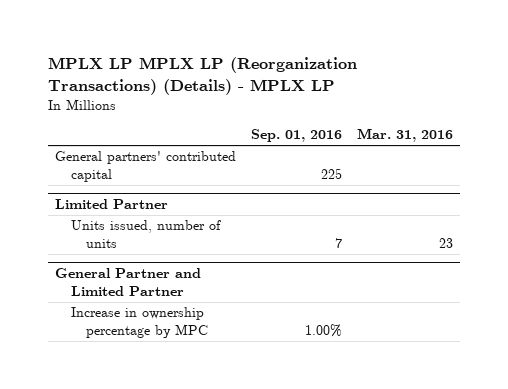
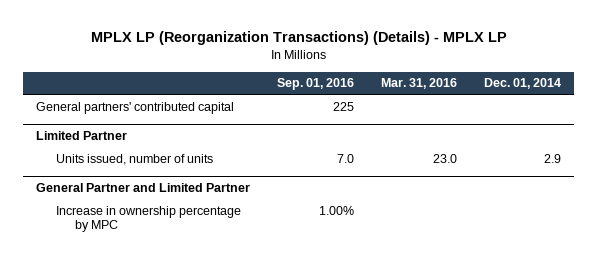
[47,57,357,96] MPLX LP MPLX LP (Reorganization Transactions) (Details) - MPLX LP -> [90,31,507,46] MPLX LP (Reorganization Transactions) (Details) - MPLX LP
none -> [483,78,561,90] Dec. 01, 2014
[334,238,342,249] 7 -> [337,153,355,163] 7.0
[438,238,453,249] 23 -> [432,153,457,163] 23.0

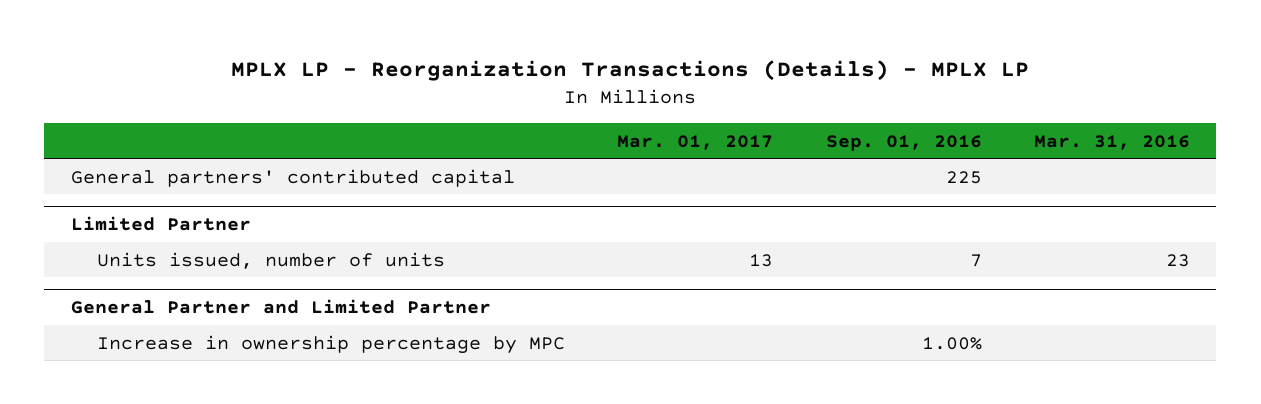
[90,31,507,46] MPLX LP (Reorganization Transactions) (Details) - MPLX LP -> [231,59,1030,81] MPLX LP - Reorganization Transactions (Details) - MPLX LP
[483,78,561,90] Dec. 01, 2014 -> none
none -> [617,134,774,150] Mar. 01, 2017
[337,153,355,163] 7.0 -> [969,253,982,267] 7
[432,153,457,163] 23.0 -> [1166,253,1191,267] 23

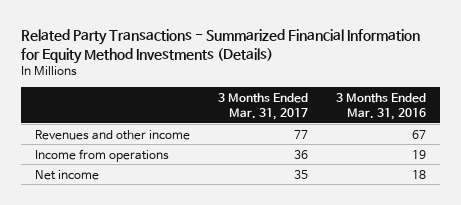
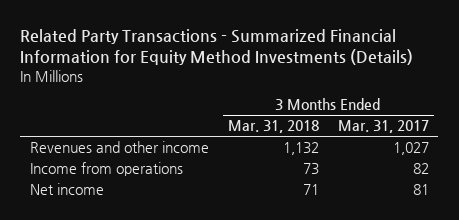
[336,92,427,120] 3 Months Ended Mar. 31, 2016 -> none
none -> [227,120,319,134] Mar. 31, 2018
[294,129,309,139] 77 -> [392,142,429,156] 1,027
[294,149,309,159] 36 -> [412,163,429,175] 82
[294,169,309,179] 35 -> [412,184,429,196] 81

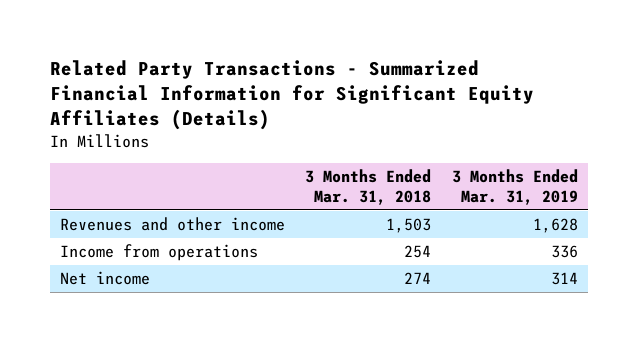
[20,29,414,66] Related Party Transactions - Summarized Financial Information for Equity Method Investments (Details) -> [49,59,534,130] Related Party Transactions - Summarized Financial Information for Significant Equity Affiliates (Details)
[337,120,429,134] Mar. 31, 2017 -> none
none -> [451,168,578,206] 3 Months Ended Mar. 31, 2019
[282,142,319,156] 1,132 -> [386,218,432,234] 1,503
[302,163,319,176] 73 -> [404,245,432,259] 254
[302,184,319,196] 71 -> [404,272,432,285] 274

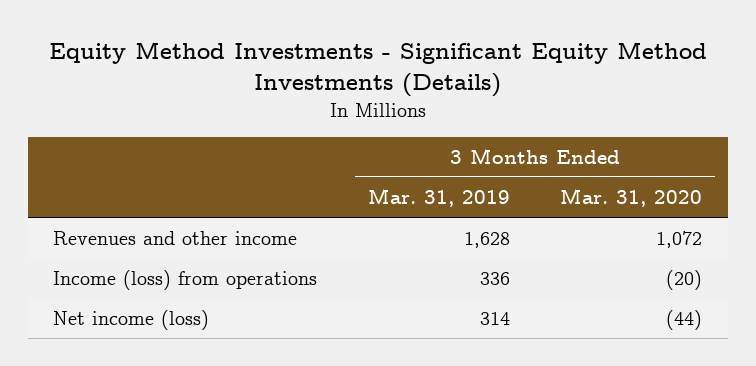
[49,59,534,130] Related Party Transactions - Summarized Financial Information for Significant Equity Affiliates (Details) -> [48,41,707,97] Equity Method Investments - Significant Equity Method Investments (Details)
[305,168,432,206] 3 Months Ended Mar. 31, 2018 -> none
none -> [560,187,703,207] Mar. 31, 2020
[59,244,258,262] Income from operations -> [53,269,318,290] Income (loss) from operations
[59,271,150,286] Net income -> [53,309,210,330] Net income (loss)

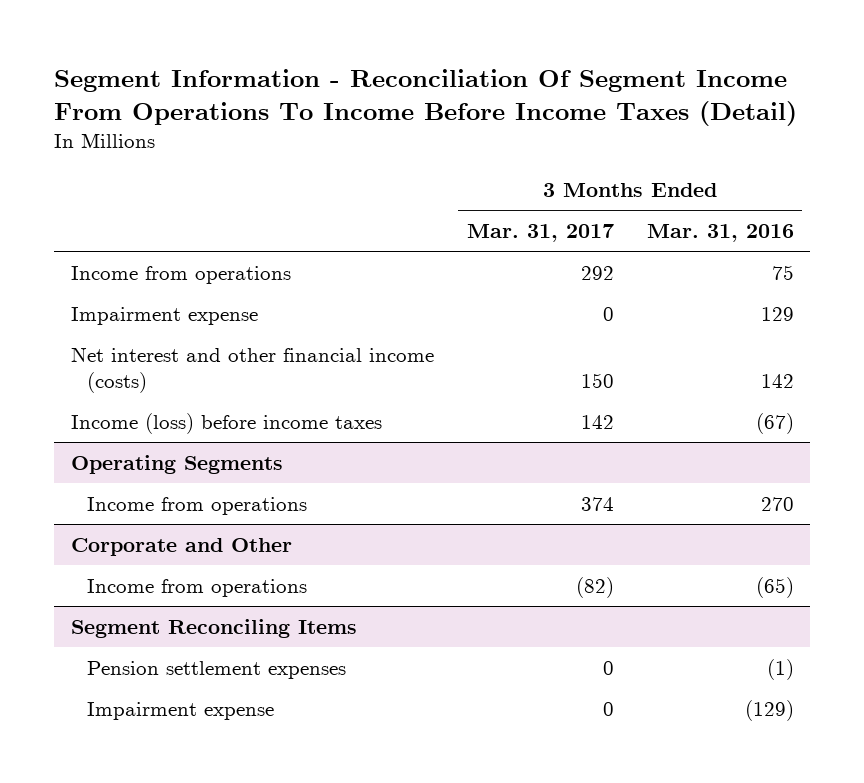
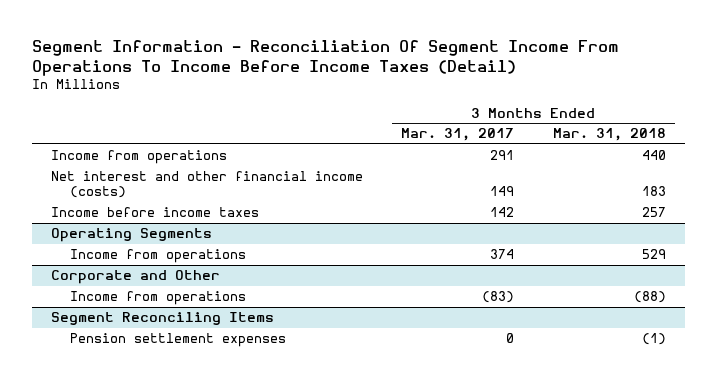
[646,224,794,243] Mar. 31, 2016 -> none
none -> [552,128,666,142] Mar. 31, 2018
[70,306,258,325] Impairment expense -> none
[580,265,614,280] 292 -> [490,150,515,161] 291
[580,373,614,389] 150 -> [490,186,515,197] 149
[70,412,382,434] Income (loss) before income taxes -> [51,207,260,218] Income before income taxes
[575,576,614,598] (82) -> [482,291,515,304] (83)
[86,701,274,720] Impairment expense -> none

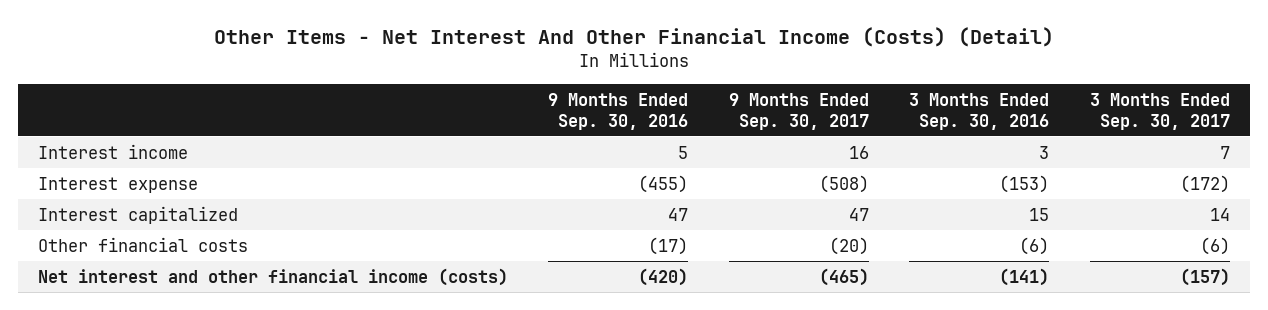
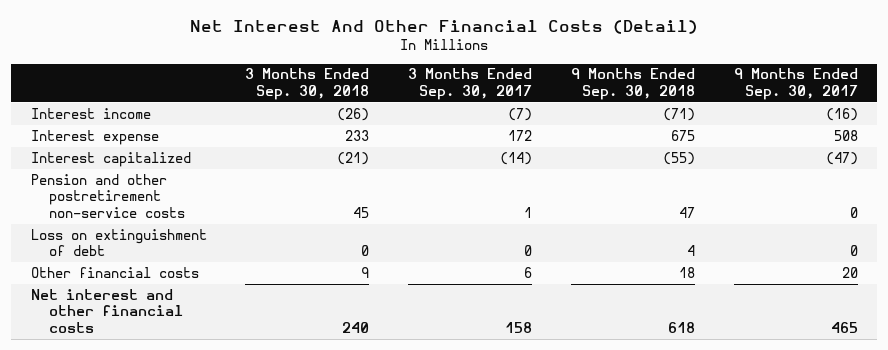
[213,27,1054,48] Other Items - Net Interest And Other Financial Income (Costs) (Detail) -> [190,20,699,35] Net Interest And Other Financial Costs (Detail)
[548,92,689,130] 9 Months Ended Sep. 30, 2016 -> none
[909,92,1050,130] 3 Months Ended Sep. 30, 2016 -> none
none -> [245,68,370,100] 3 Months Ended Sep. 30, 2018
none -> [570,68,695,100] 9 Months Ended Sep. 30, 2018
[848,145,869,159] 16 -> [825,107,858,121] (16)
[1219,145,1230,159] 7 -> [508,107,533,121] (7)
[818,174,869,193] (508) -> [833,129,858,141] 508
[1179,174,1230,193] (172) -> [508,129,533,141] 172
[848,207,869,221] 47 -> [825,151,858,165] (47)
[1209,207,1230,221] 14 -> [500,151,533,165] (14)
none -> [30,173,185,219] Pension and other postretirement non-service costs
none -> [30,228,207,257] Loss on extinguishment of debt
[828,236,869,255] (20) -> [841,266,858,278] 20
[1199,236,1230,255] (6) -> [524,266,533,278] 6
[38,267,509,286] Net interest and other financial income (costs) -> [30,288,183,334] Net interest and other financial costs
[818,267,869,286] (465) -> [830,322,858,334] 465
[1179,267,1230,286] (157) -> [505,322,533,334] 158

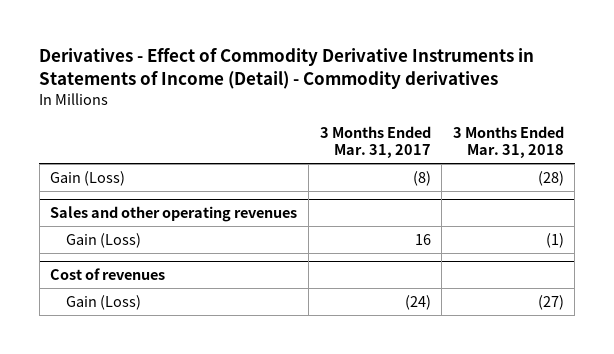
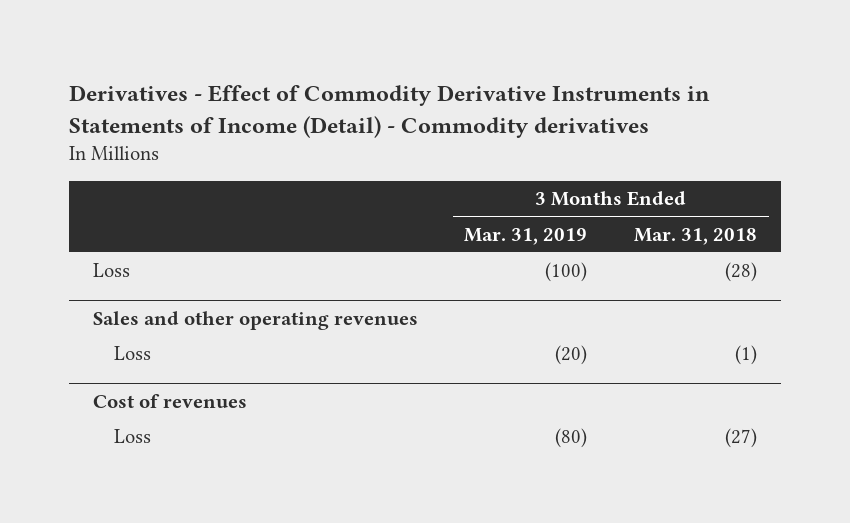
[319,126,431,159] 3 Months Ended Mar. 31, 2017 -> none
none -> [464,227,588,245] Mar. 31, 2019
[50,170,126,186] Gain (Loss) -> [92,263,130,278] Loss
[65,232,141,248] Gain (Loss) -> [114,346,152,361] Loss
[65,294,141,310] Gain (Loss) -> [114,429,152,444] Loss

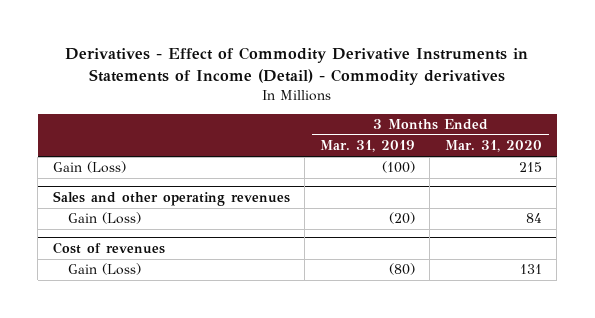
[634,227,758,245] Mar. 31, 2018 -> none
none -> [444,140,542,153] Mar. 31, 2020
[92,263,130,278] Loss -> [52,161,126,174] Gain (Loss)
[114,346,152,361] Loss -> [68,212,142,225] Gain (Loss)
[114,429,152,444] Loss -> [68,263,142,276] Gain (Loss)

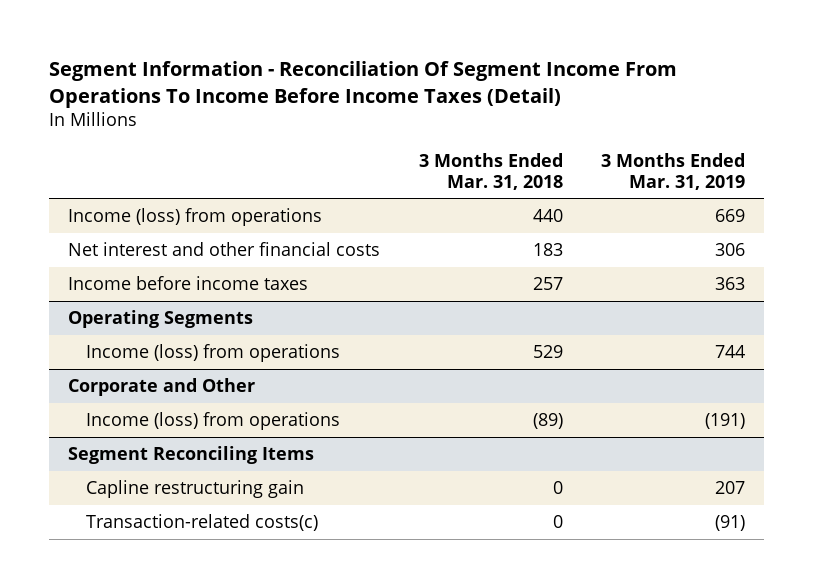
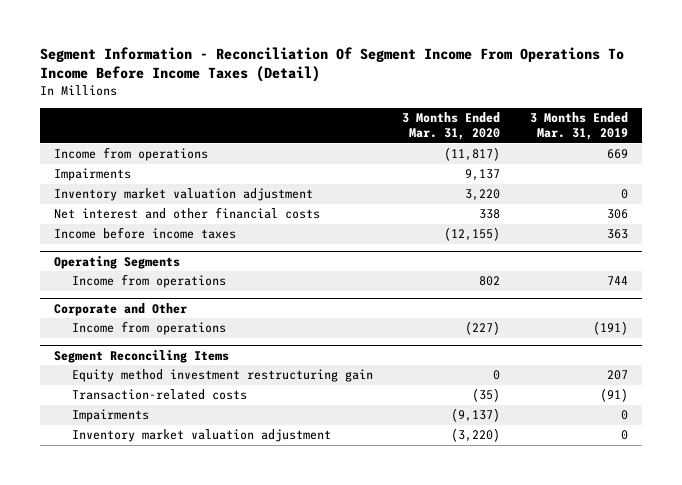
[418,153,563,190] 3 Months Ended Mar. 31, 2018 -> none
none -> [402,111,501,140] 3 Months Ended Mar. 31, 2020
[68,208,323,227] Income (loss) from operations -> [54,147,209,162] Income from operations
none -> [54,168,132,182] Impairments
none -> [54,188,314,202] Inventory market valuation adjustment
[86,344,341,363] Income (loss) from operations -> [72,274,227,289] Income from operations
[86,412,341,431] Income (loss) from operations -> [72,321,227,336] Income from operations
[86,480,305,499] Capline restructuring gain -> [72,369,374,383] Equity method investment restructuring gain
[86,514,319,532] Transaction-related costs(c) -> [72,389,248,401] Transaction-related costs
none -> [72,409,150,423] Impairments
none -> [72,429,332,443] Inventory market valuation adjustment

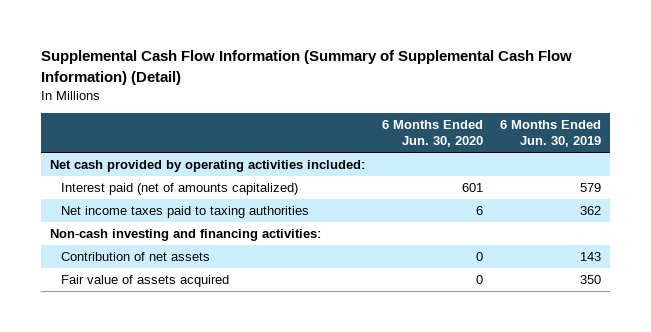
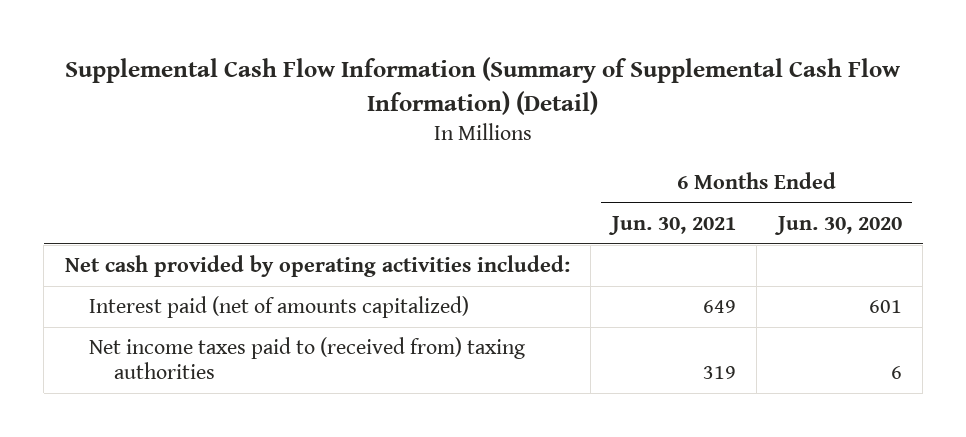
[500,120,602,148] 6 Months Ended Jun. 30, 2019 -> none
none -> [607,216,736,236] Jun. 30, 2021
[49,229,321,242] Non-cash investing and financing activities: -> none
[60,252,210,262] Contribution of net assets -> none
[60,275,229,288] Fair value of assets acquired -> none
[60,206,309,219] Net income taxes paid to taxing authorities -> [89,337,526,380] Net income taxes paid to (received from) taxing authorities

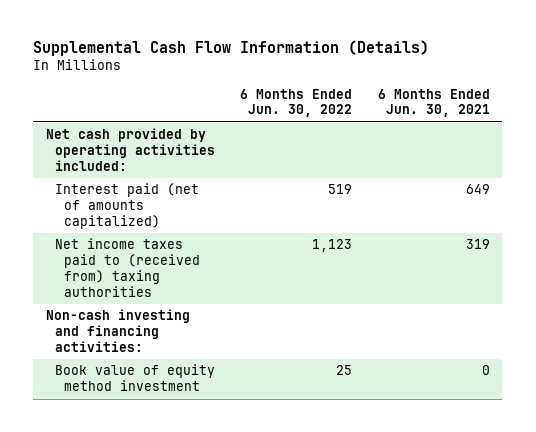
[65,57,901,116] Supplemental Cash Flow Information (Summary of Supplemental Cash Flow Information) (Detail) -> [33,39,430,56] Supplemental Cash Flow Information (Details)
[773,216,902,236] Jun. 30, 2020 -> none
none -> [240,88,353,118] 6 Months Ended Jun. 30, 2022
none -> [45,309,190,352] Non-cash investing and financing activities:
none -> [55,364,216,392] Book value of equity method investment

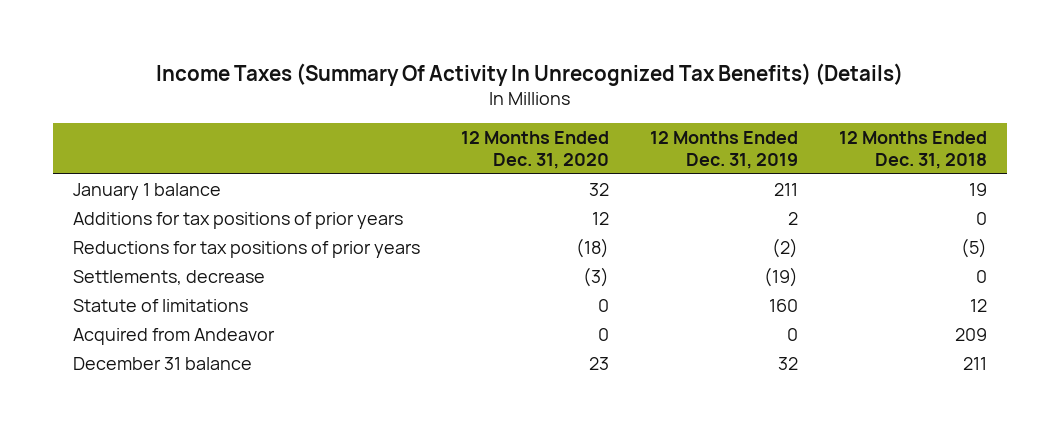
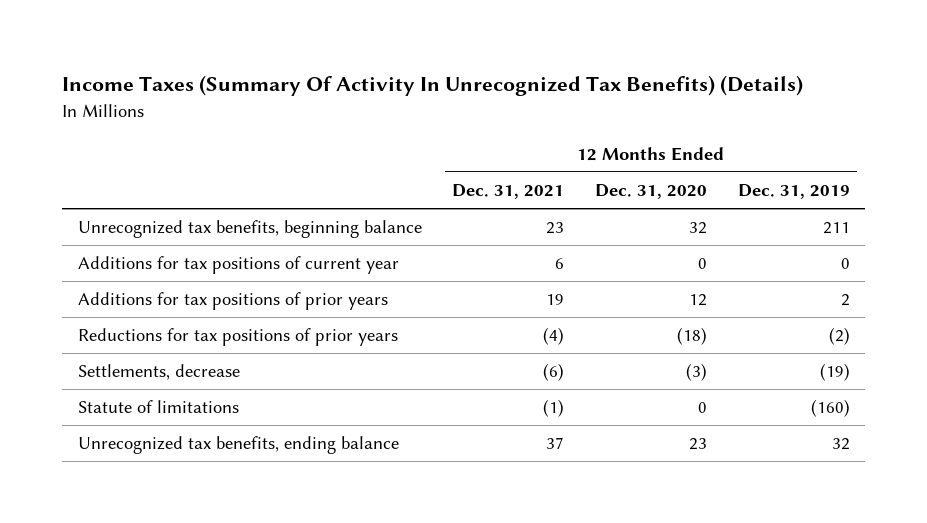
[838,130,987,170] 12 Months Ended Dec. 31, 2018 -> none
none -> [452,183,565,199] Dec. 31, 2021
[73,182,222,200] January 1 balance -> [77,220,422,239] Unrecognized tax benefits, beginning balance
none -> [77,256,399,275] Additions for tax positions of current year
[73,327,276,345] Acquired from Andeavor -> none
[768,298,798,312] 160 -> [810,399,850,418] (160)
[73,356,253,370] December 31 balance -> [77,436,399,455] Unrecognized tax benefits, ending balance

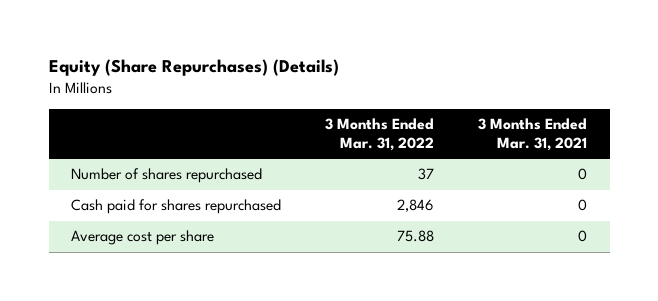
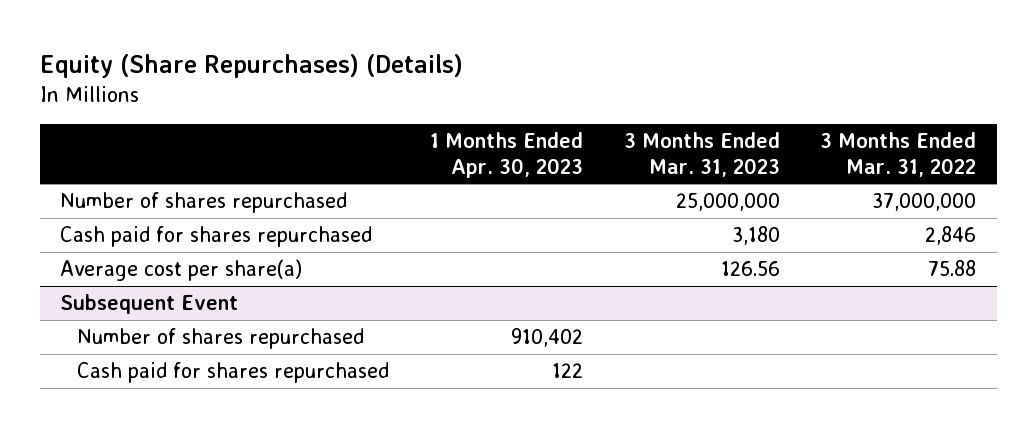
[478,118,588,151] 3 Months Ended Mar. 31, 2021 -> none
none -> [430,132,584,178] 1 Months Ended Apr. 30, 2023
none -> [623,132,780,177] 3 Months Ended Mar. 31, 2023
[418,168,435,181] 37 -> [872,193,977,212] 37,000,000
[70,230,214,246] Average cost per share -> [59,259,302,282] Average cost per share(a)
none -> [59,294,238,315] Subsequent Event
none -> [77,328,365,350] Number of shares repurchased
none -> [77,362,390,384] Cash paid for shares repurchased

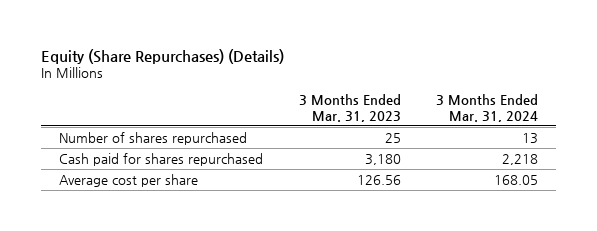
[430,132,584,178] 1 Months Ended Apr. 30, 2023 -> none
[820,132,977,177] 3 Months Ended Mar. 31, 2022 -> none
none -> [436,94,539,122] 3 Months Ended Mar. 31, 2024
[675,193,780,212] 25,000,000 -> [384,132,401,143] 25
[59,294,238,315] Subsequent Event -> none
[77,328,365,350] Number of shares repurchased -> none
[77,362,390,384] Cash paid for shares repurchased -> none
[59,259,302,282] Average cost per share(a) -> [59,173,199,187] Average cost per share

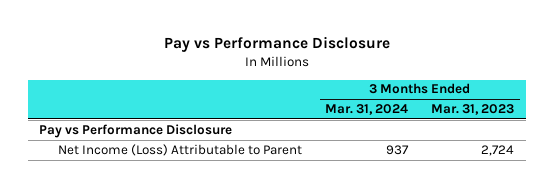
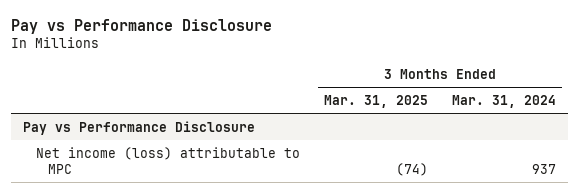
[431,104,515,116] Mar. 31, 2023 -> none
none -> [323,95,428,109] Mar. 31, 2025
[58,143,303,156] Net Income (Loss) Attributable to Parent -> [35,146,300,174] Net income (loss) attributable to MPC

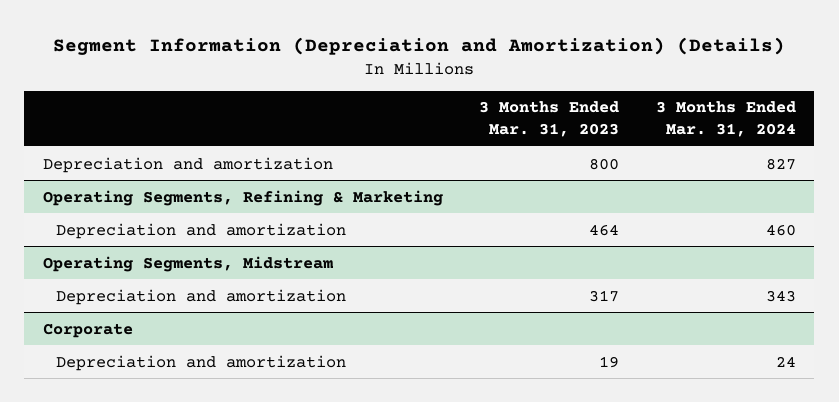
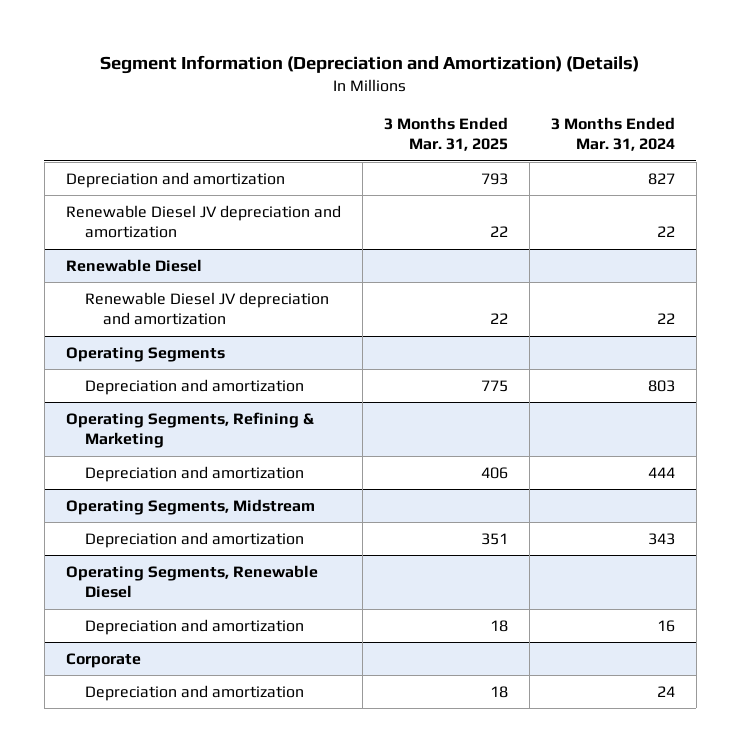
[479,101,620,137] 3 Months Ended Mar. 31, 2023 -> none
none -> [383,116,508,152] 3 Months Ended Mar. 31, 2025
none -> [65,204,341,239] Renewable Diesel JV depreciation and amortization
none -> [65,258,202,272] Renewable Diesel
none -> [84,291,329,326] Renewable Diesel JV depreciation and amortization
none -> [65,346,225,362] Operating Segments
none -> [84,378,304,395] Depreciation and amortization
[766,223,797,236] 460 -> [647,466,675,478] 444
none -> [65,564,318,599] Operating Segments, Renewable Diesel
none -> [84,618,304,635] Depreciation and amortization

